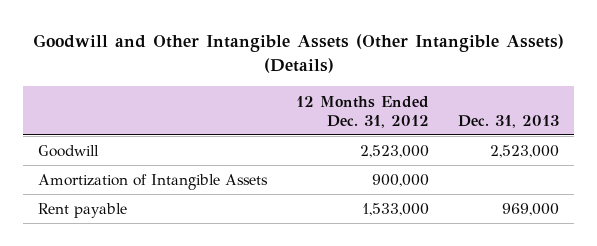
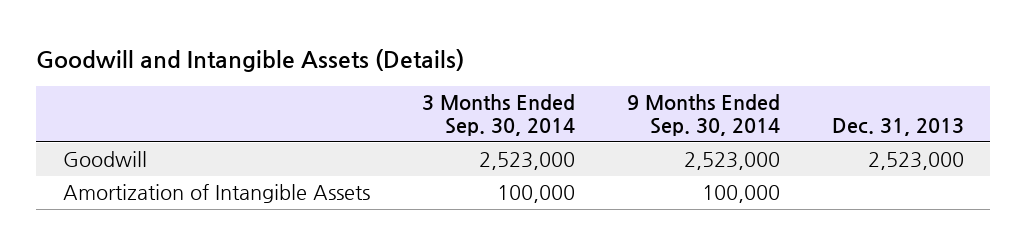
[32,34,564,74] Goodwill and Other Intangible Assets (Other Intangible Assets) (Details) -> [36,48,465,72] Goodwill and Intangible Assets (Details)
[296,95,430,128] 12 Months Ended Dec. 31, 2012 -> none
none -> [421,94,575,136] 3 Months Ended Sep. 30, 2014
none -> [626,94,780,136] 9 Months Ended Sep. 30, 2014
[37,203,127,219] Rent payable -> none

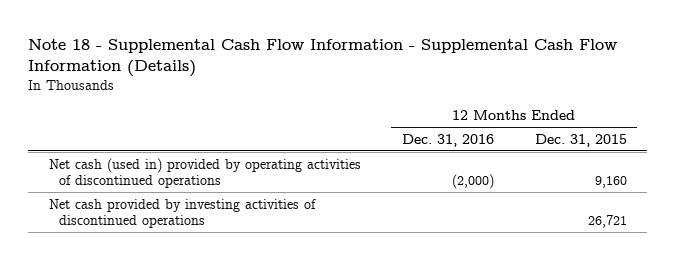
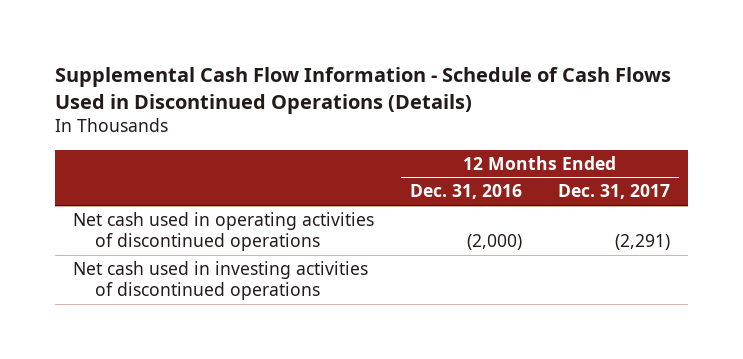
[28,38,618,78] Note 18 - Supplemental Cash Flow Information - Supplemental Cash Flow Information (Details) -> [54,66,671,114] Supplemental Cash Flow Information - Schedule of Cash Flows Used in Discontinued Operations (Details)
[534,133,627,147] Dec. 31, 2015 -> none
none -> [557,184,670,200] Dec. 31, 2017
[48,157,361,188] Net cash (used in) provided by operating activities of discontinued operations -> [72,212,374,252] Net cash used in operating activities of discontinued operations
[48,198,316,228] Net cash provided by investing activities of discontinued operations -> [72,261,368,301] Net cash used in investing activities of discontinued operations

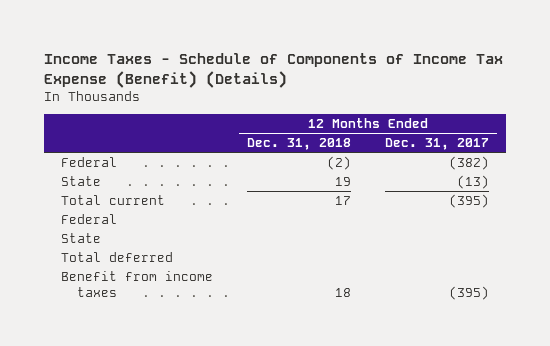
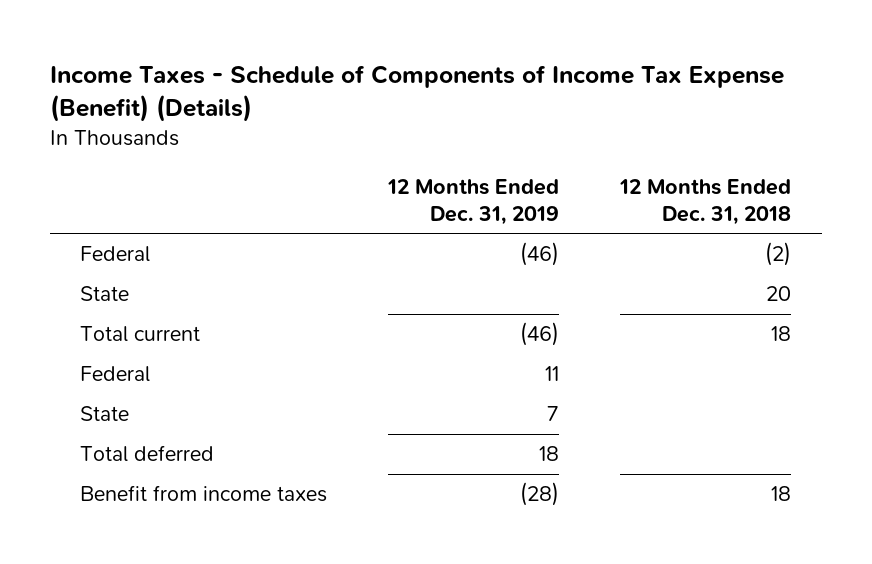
[384,138,489,151] Dec. 31, 2017 -> none
none -> [387,178,560,225] 12 Months Ended Dec. 31, 2019
[334,177,351,187] 19 -> [766,286,792,302] 20
[334,196,351,206] 17 -> [771,326,792,342] 18

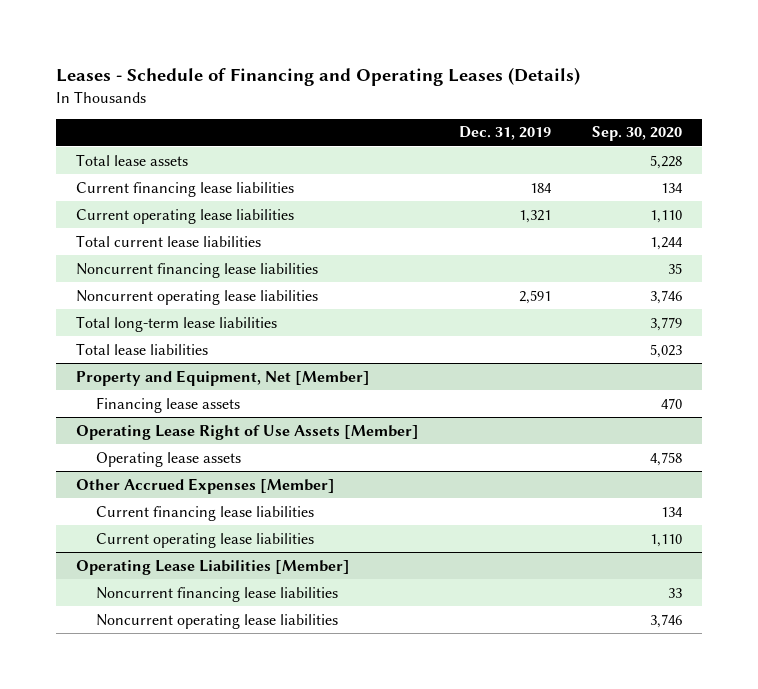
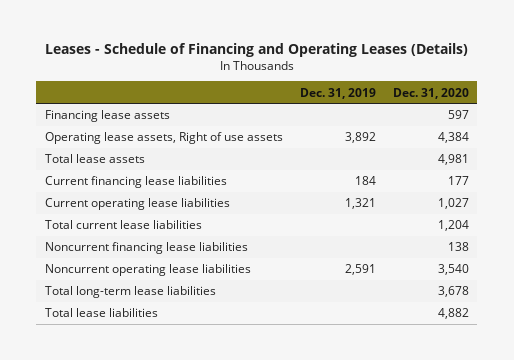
[591,126,682,142] Sep. 30, 2020 -> none
none -> [392,87,469,99] Dec. 31, 2020
none -> [44,110,170,123] Financing lease assets
none -> [44,132,283,145] Operating lease assets, Right of use assets
[75,369,370,386] Property and Equipment, Net [Member] -> none
[96,396,241,413] Financing lease assets -> none
[75,424,419,440] Operating Lease Right of Use Assets [Member] -> none
[96,451,242,467] Operating lease assets -> none
[75,477,335,494] Other Accrued Expenses [Member] -> none
[96,505,315,521] Current financing lease liabilities -> none
[96,532,315,548] Current operating lease liabilities -> none
[75,559,350,575] Operating Lease Liabilities [Member] -> none
[96,586,339,602] Noncurrent financing lease liabilities -> none
[96,613,339,629] Noncurrent operating lease liabilities -> none

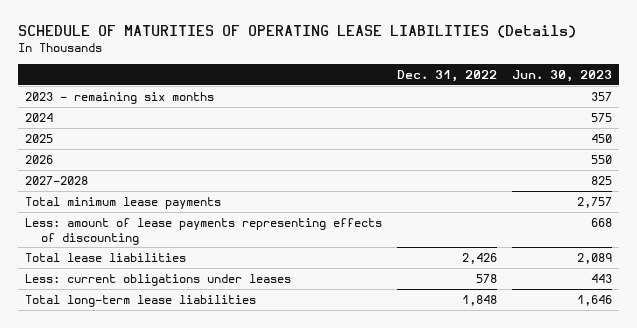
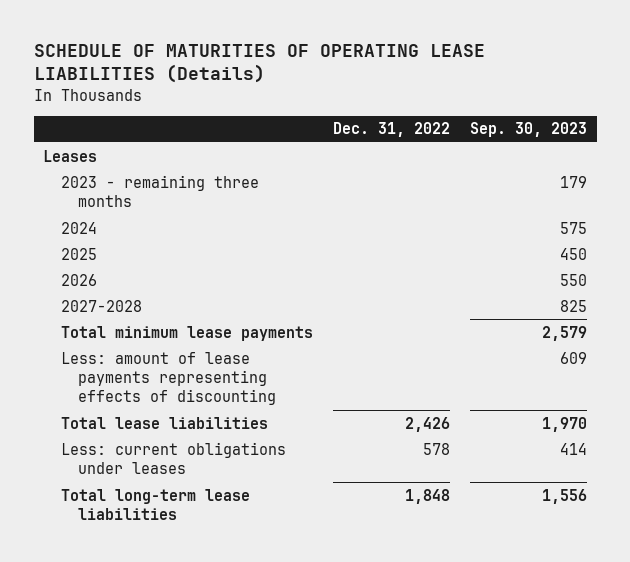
[511,69,612,82] Jun. 30, 2023 -> none
none -> [469,122,587,138] Sep. 30, 2023
none -> [43,149,98,162] Leases
[25,91,215,104] 2023 - remaining six months -> [60,174,259,207] 2023 - remaining three months

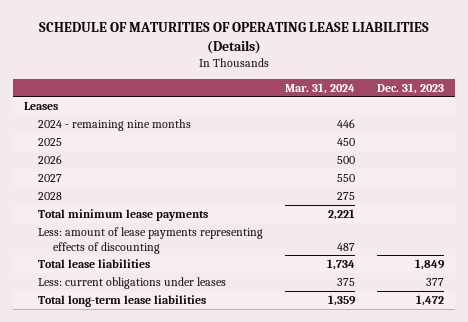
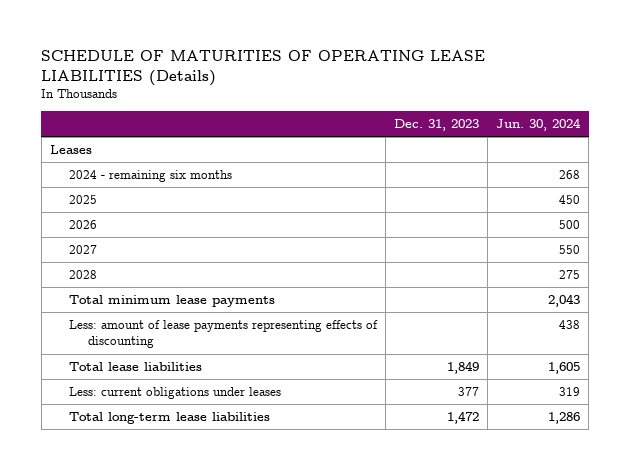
[285,82,356,94] Mar. 31, 2024 -> none
none -> [496,118,582,132] Jun. 30, 2024
[38,118,192,131] 2024 - remaining nine months -> [69,170,233,183] 2024 - remaining six months

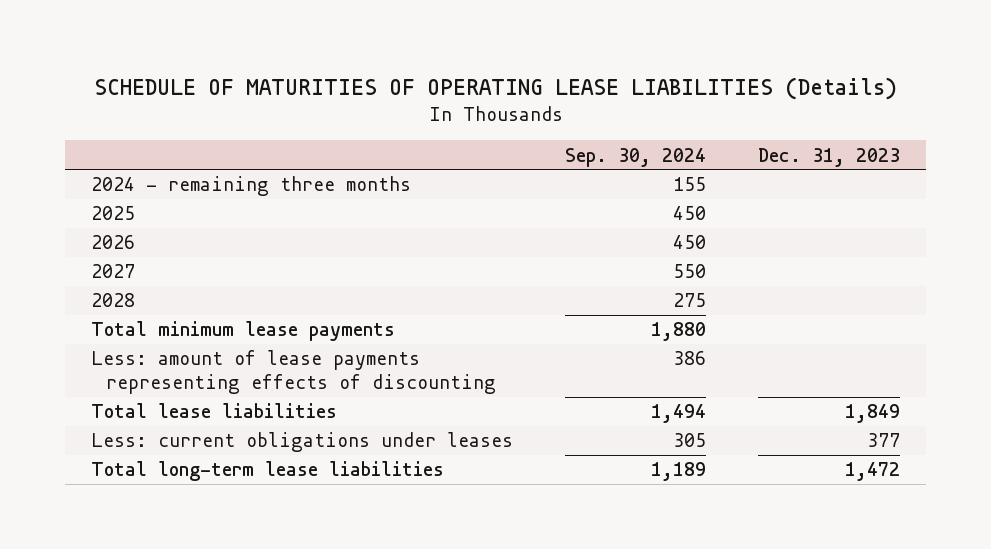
[496,118,582,132] Jun. 30, 2024 -> none
none -> [565,147,707,167] Sep. 30, 2024
[49,145,92,155] Leases -> none
[69,170,233,183] 2024 - remaining six months -> [91,176,412,197] 2024 - remaining three months

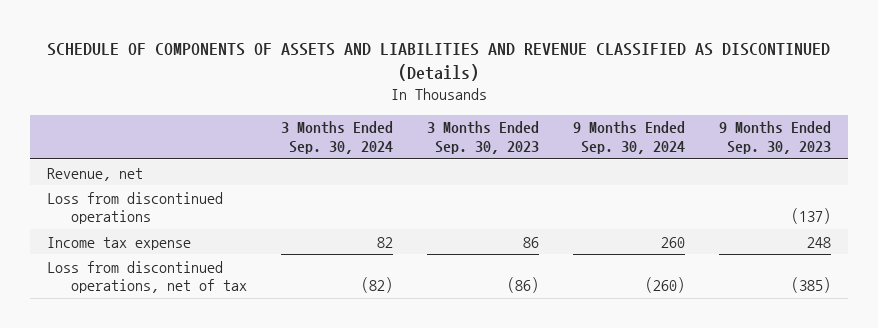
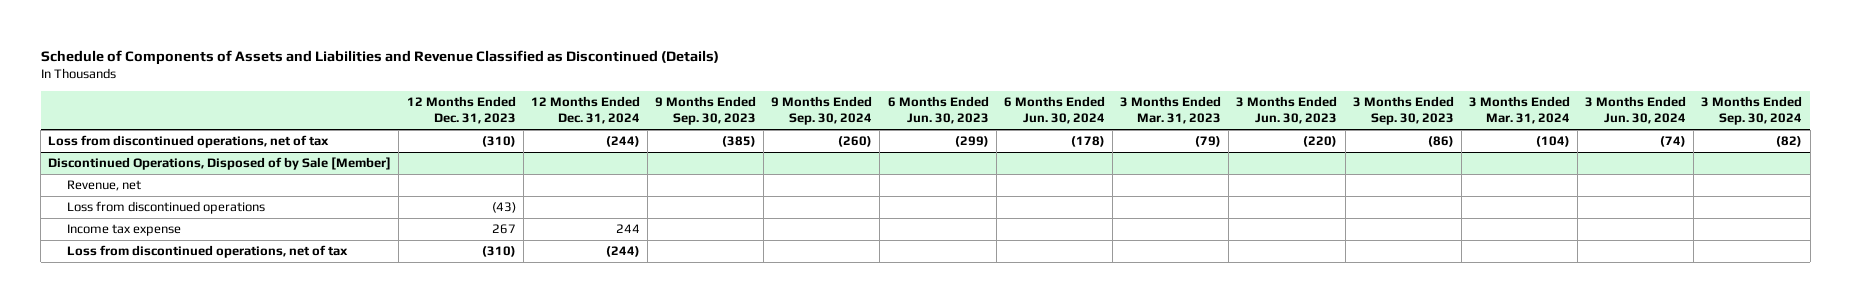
[46,43,830,82] SCHEDULE OF COMPONENTS OF ASSETS AND LIABILITIES AND REVENUE CLASSIFIED AS DISCONTINUED (Details) -> [40,49,719,65] Schedule of Components of Assets and Liabilities and Revenue Classified as Discontinued (Details)
none -> [406,95,516,125] 12 Months Ended Dec. 31, 2023
none -> [530,95,640,125] 12 Months Ended Dec. 31, 2024
none -> [887,95,989,125] 6 Months Ended Jun. 30, 2023
none -> [1003,95,1105,125] 6 Months Ended Jun. 30, 2024
none -> [1120,95,1222,125] 3 Months Ended Mar. 31, 2023
none -> [1236,95,1338,125] 3 Months Ended Jun. 30, 2023
none -> [1468,95,1570,125] 3 Months Ended Mar. 31, 2024
none -> [1585,95,1687,125] 3 Months Ended Jun. 30, 2024
[47,167,144,181] Revenue, net -> none
[47,191,224,225] Loss from discontinued operations -> none
[47,236,192,250] Income tax expense -> none
none -> [48,157,392,171] Discontinued Operations, Disposed of by Sale [Member]
none -> [66,180,141,192] Revenue, net
none -> [66,201,265,215] Loss from discontinued operations
none -> [66,224,181,237] Income tax expense
none -> [66,245,348,259] Loss from discontinued operations, net of tax

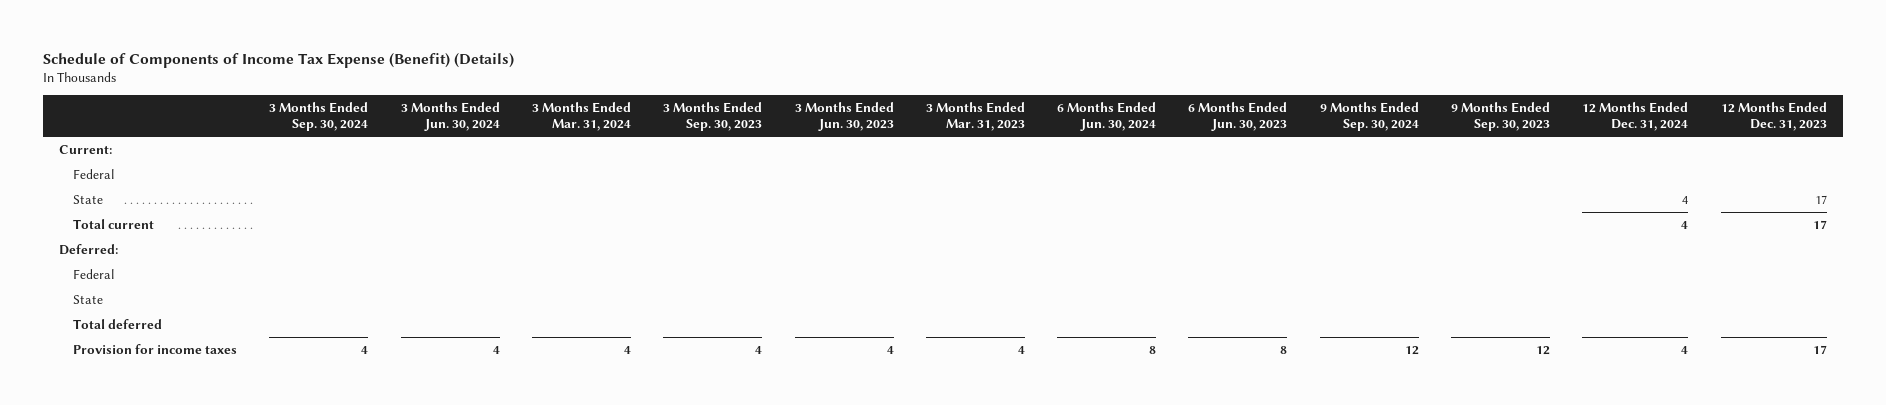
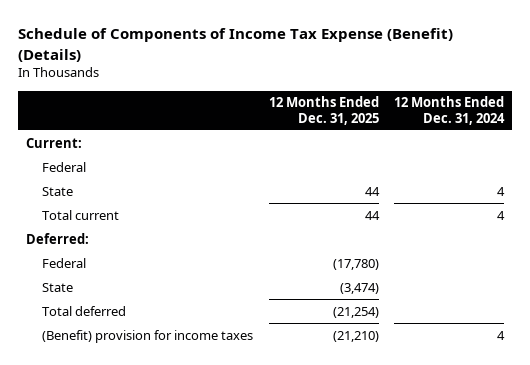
[269,101,369,132] 3 Months Ended Sep. 30, 2024 -> none
[400,101,500,132] 3 Months Ended Jun. 30, 2024 -> none
[531,101,631,132] 3 Months Ended Mar. 31, 2024 -> none
[663,101,763,132] 3 Months Ended Sep. 30, 2023 -> none
[794,101,894,132] 3 Months Ended Jun. 30, 2023 -> none
[925,101,1025,132] 3 Months Ended Mar. 31, 2023 -> none
[1057,101,1157,132] 6 Months Ended Jun. 30, 2024 -> none
[1188,101,1288,132] 6 Months Ended Jun. 30, 2023 -> none
[1319,101,1419,132] 9 Months Ended Sep. 30, 2024 -> none
[1450,101,1550,132] 9 Months Ended Sep. 30, 2023 -> none
[1720,101,1827,132] 12 Months Ended Dec. 31, 2023 -> none
none -> [268,96,379,125] 12 Months Ended Dec. 31, 2025
[73,343,238,354] Provision for income taxes -> [42,329,254,343] (Benefit) provision for income taxes

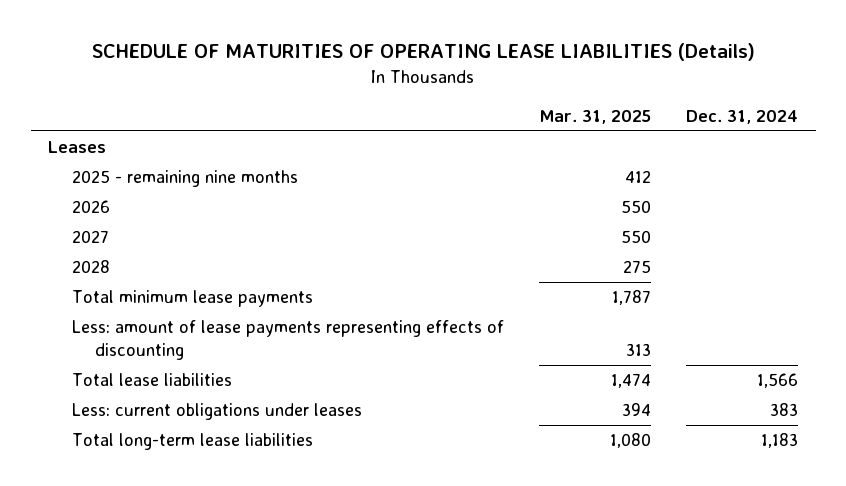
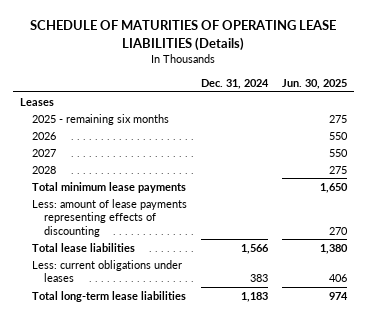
[538,109,651,124] Mar. 31, 2025 -> none
none -> [281,78,347,89] Jun. 30, 2025
[71,170,298,188] 2025 - remaining nine months -> [32,113,170,125] 2025 - remaining six months

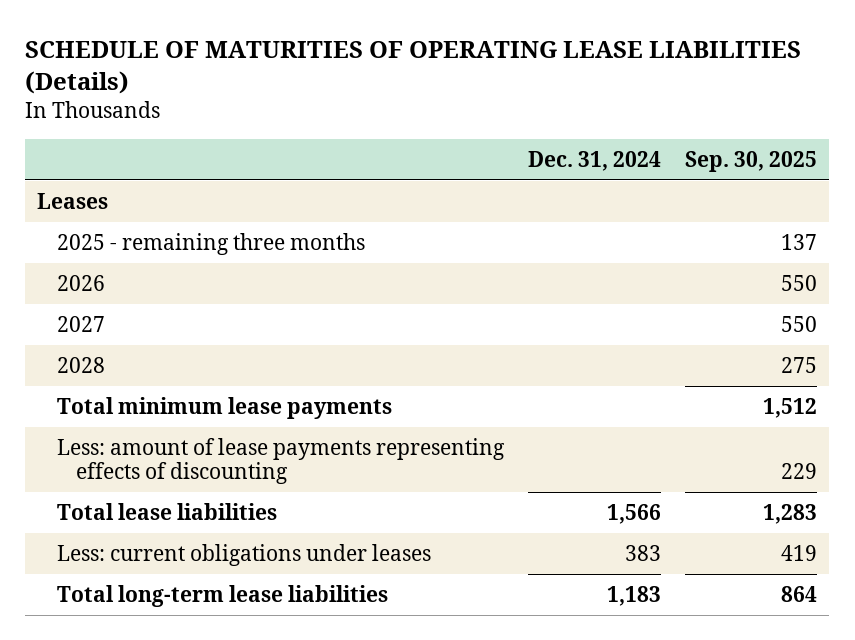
[281,78,347,89] Jun. 30, 2025 -> none
none -> [685,150,818,172] Sep. 30, 2025
[32,113,170,125] 2025 - remaining six months -> [56,232,365,255] 2025 - remaining three months

